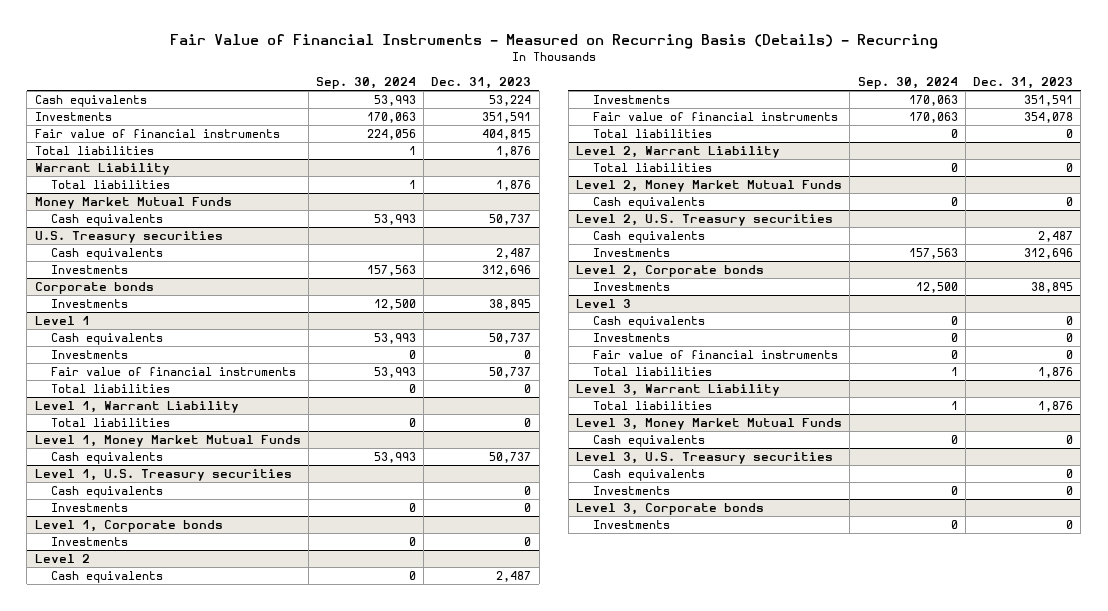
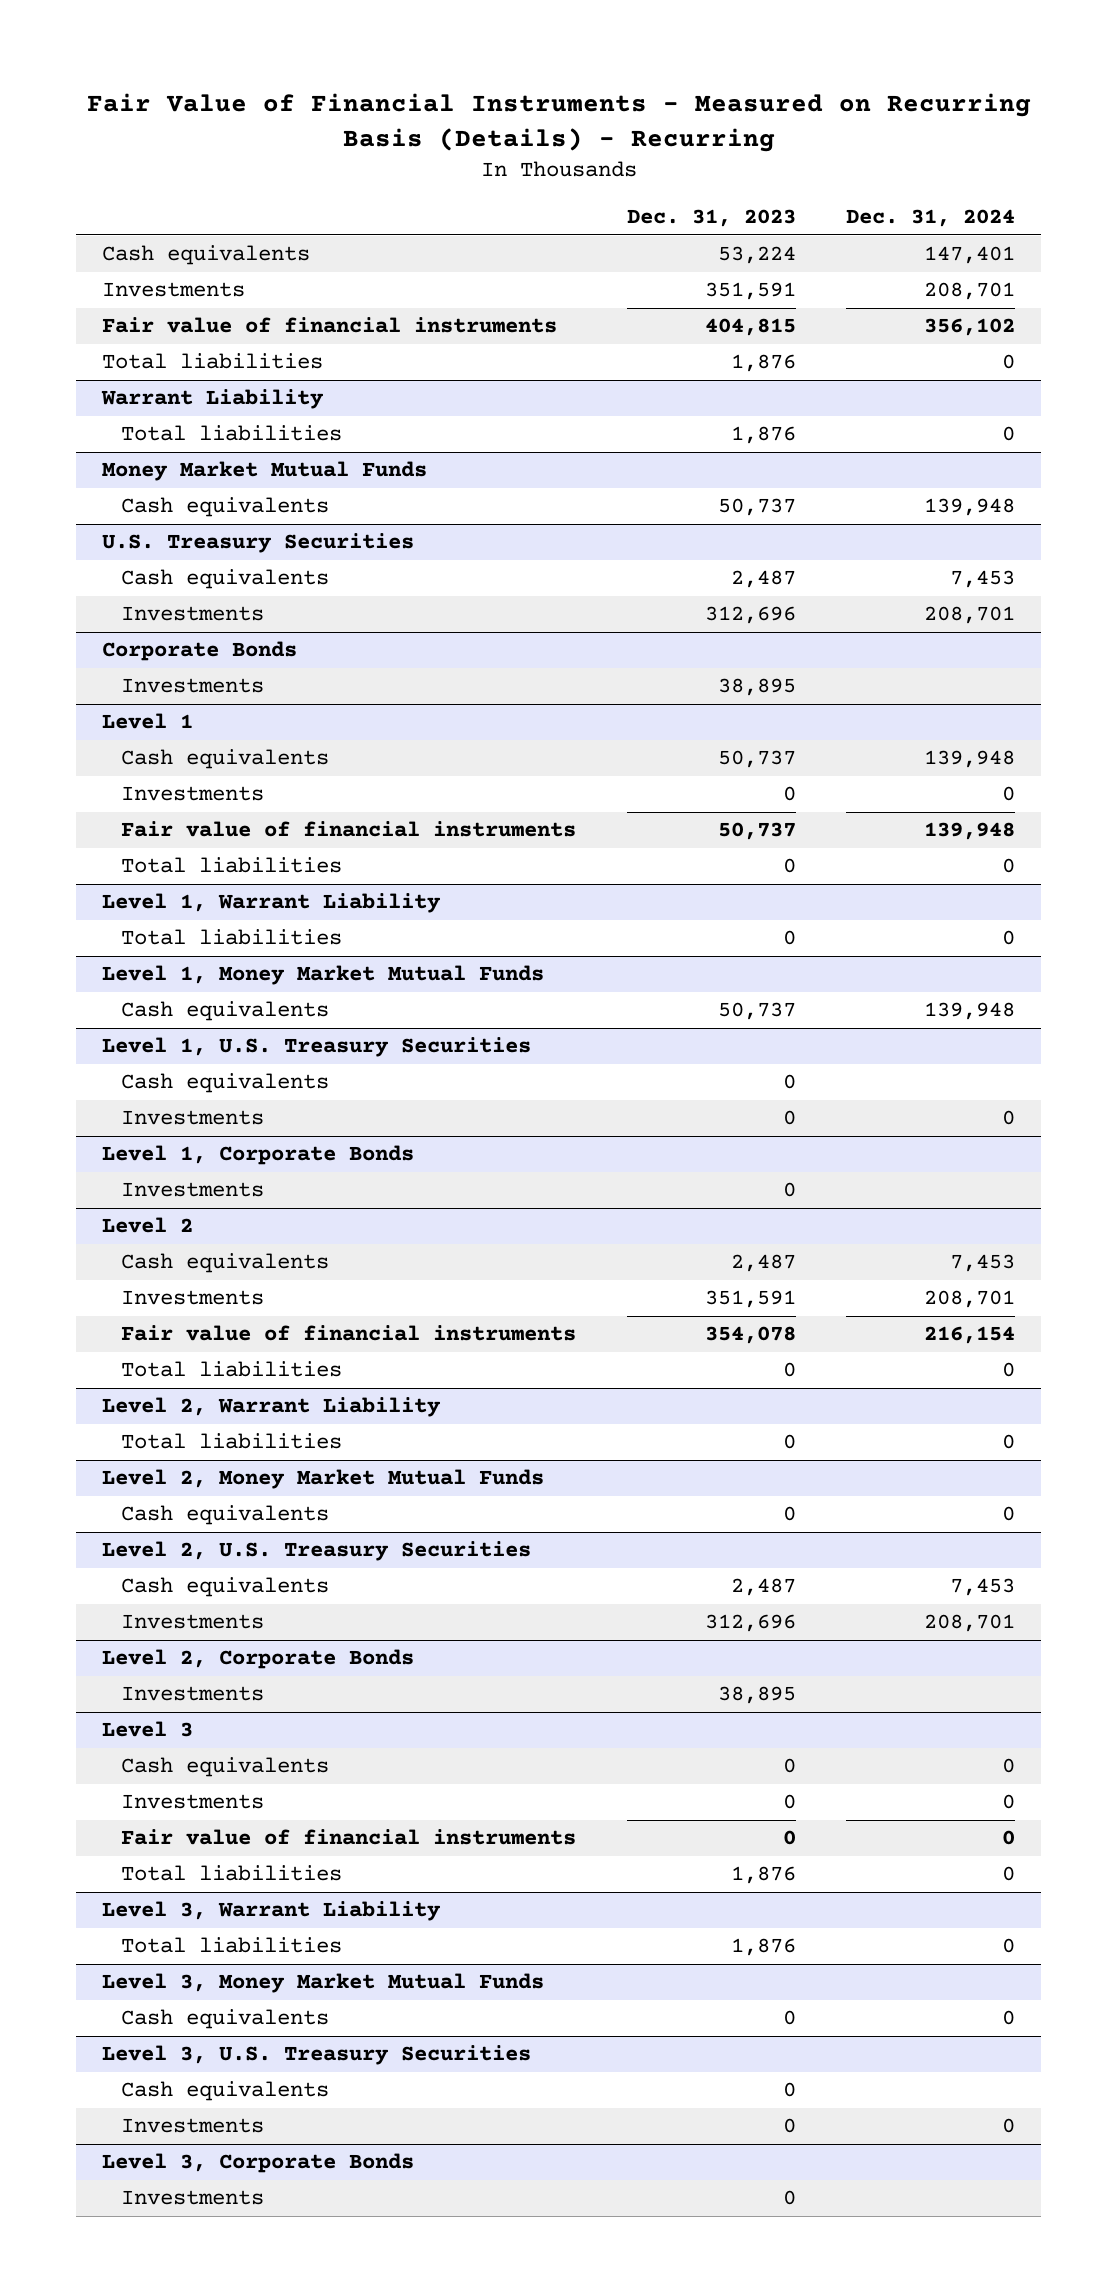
[315,76,416,89] Sep. 30, 2024 -> none
none -> [846,209,1016,228] Dec. 31, 2024
[34,231,223,244] U.S. Treasury securities -> [101,533,414,554] U.S. Treasury Securities
[34,282,154,295] Corporate bonds -> [101,641,297,662] Corporate Bonds
[34,469,292,482] Level 1, U.S. Treasury securities -> [101,1037,531,1058] Level 1, U.S. Treasury Securities
[34,520,223,533] Level 1, Corporate bonds -> [101,1145,414,1166] Level 1, Corporate Bonds
[576,214,834,227] Level 2, U.S. Treasury securities -> [101,1541,531,1562] Level 2, U.S. Treasury Securities
[576,265,765,278] Level 2, Corporate bonds -> [101,1649,414,1670] Level 2, Corporate Bonds
[576,452,834,465] Level 3, U.S. Treasury securities -> [101,2045,531,2066] Level 3, U.S. Treasury Securities
[576,503,765,516] Level 3, Corporate bonds -> [101,2153,414,2174] Level 3, Corporate Bonds

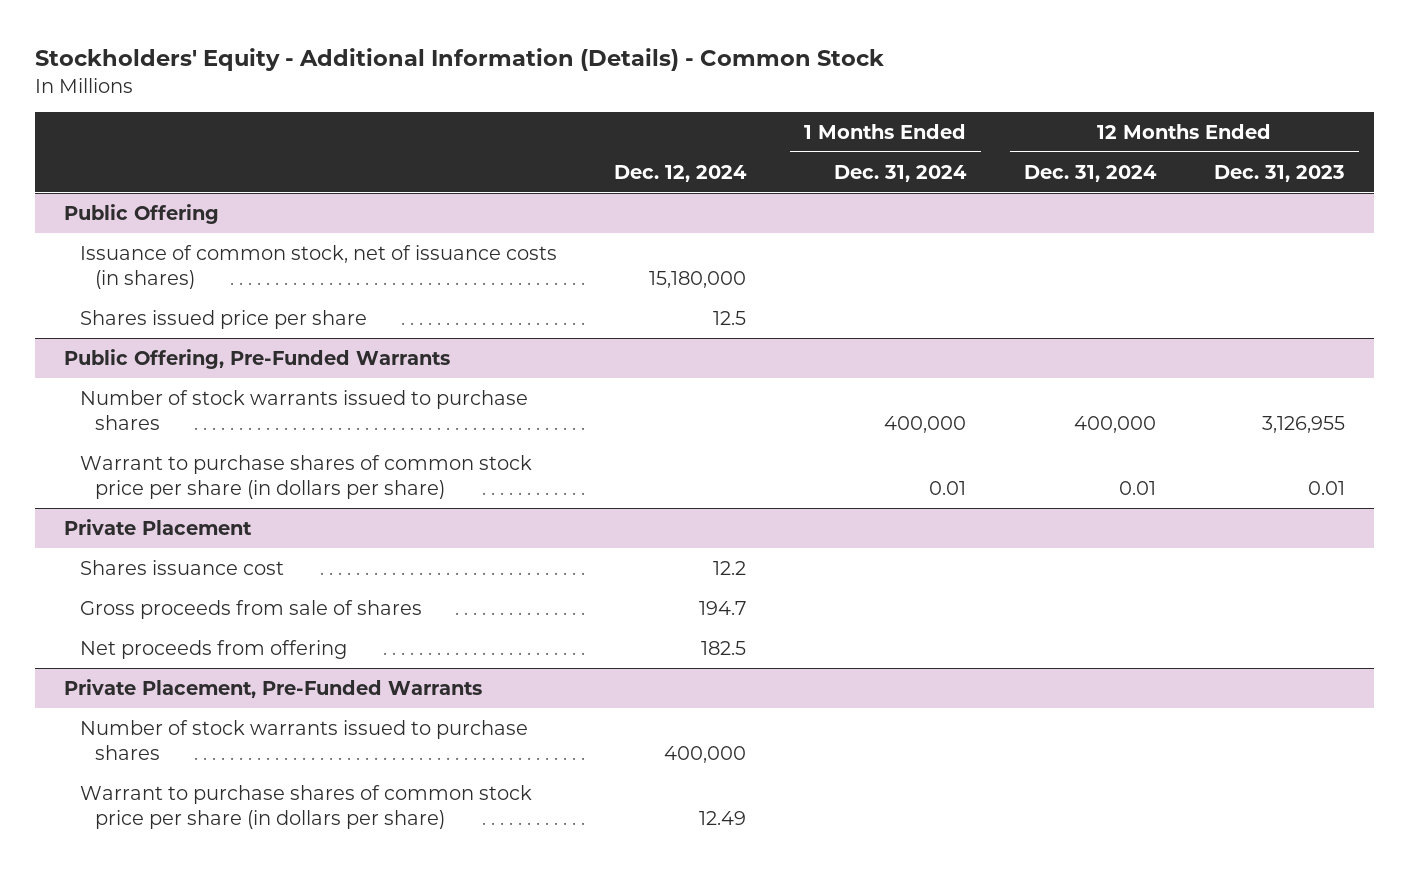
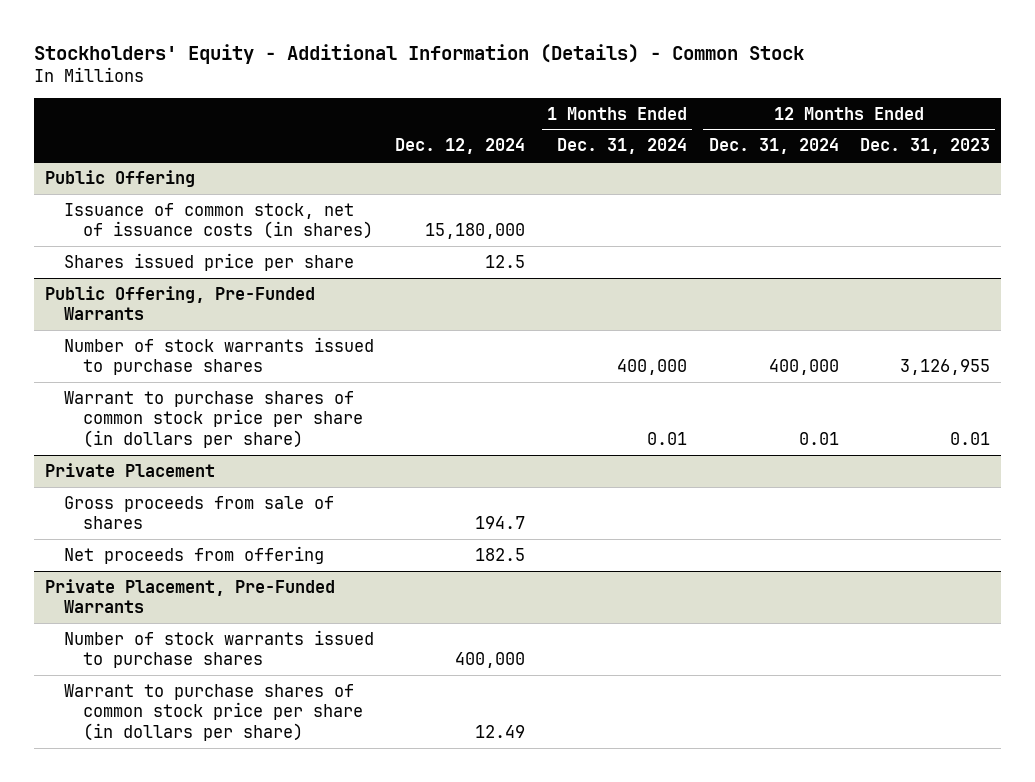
[79,559,284,575] Shares issuance cost -> none

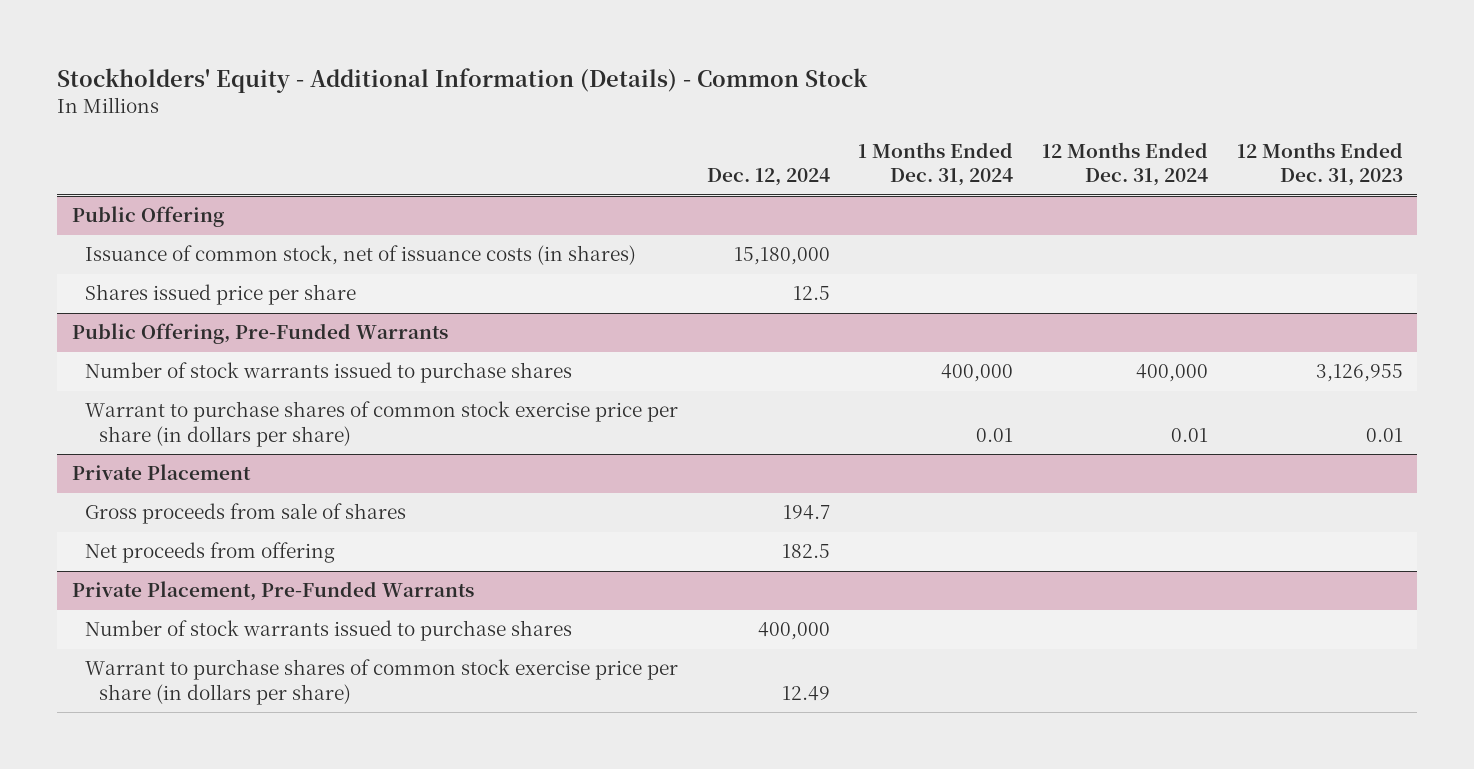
[63,390,363,448] Warrant to purchase shares of common stock price per share (in dollars per share) -> [85,401,679,447] Warrant to purchase shares of common stock exercise price per share (in dollars per share)
[63,683,363,741] Warrant to purchase shares of common stock price per share (in dollars per share) -> [85,659,679,705] Warrant to purchase shares of common stock exercise price per share (in dollars per share)

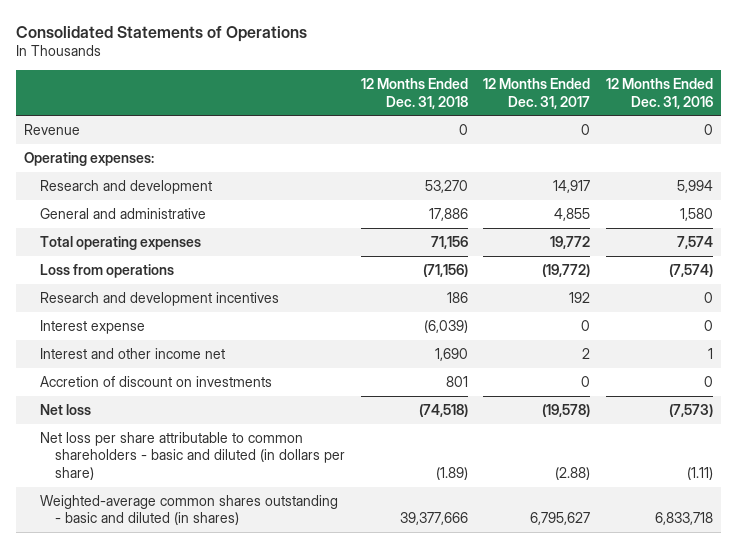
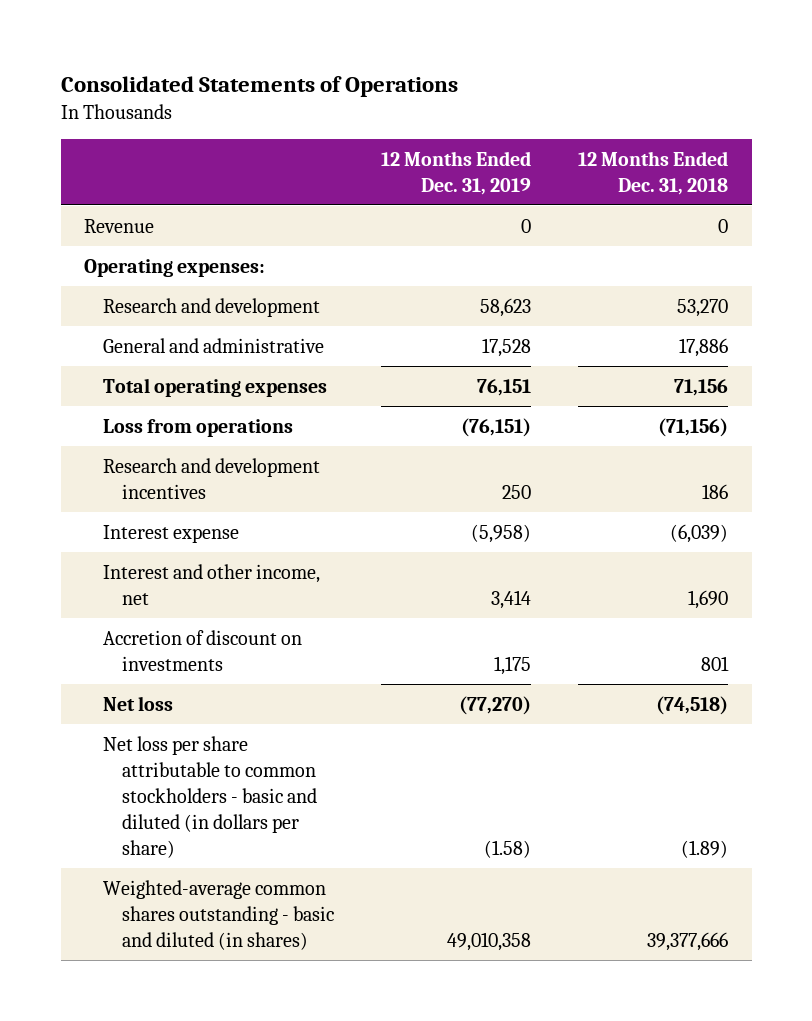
[483,78,591,109] 12 Months Ended Dec. 31, 2017 -> none
[606,78,714,109] 12 Months Ended Dec. 31, 2016 -> none
none -> [381,150,532,195] 12 Months Ended Dec. 31, 2019
[39,347,225,359] Interest and other income net -> [103,563,321,605] Interest and other income, net
[39,431,345,480] Net loss per share attributable to common shareholders - basic and diluted (in dollars per share) -> [103,735,317,859] Net loss per share attributable to common stockholders - basic and diluted (in dollars per share)

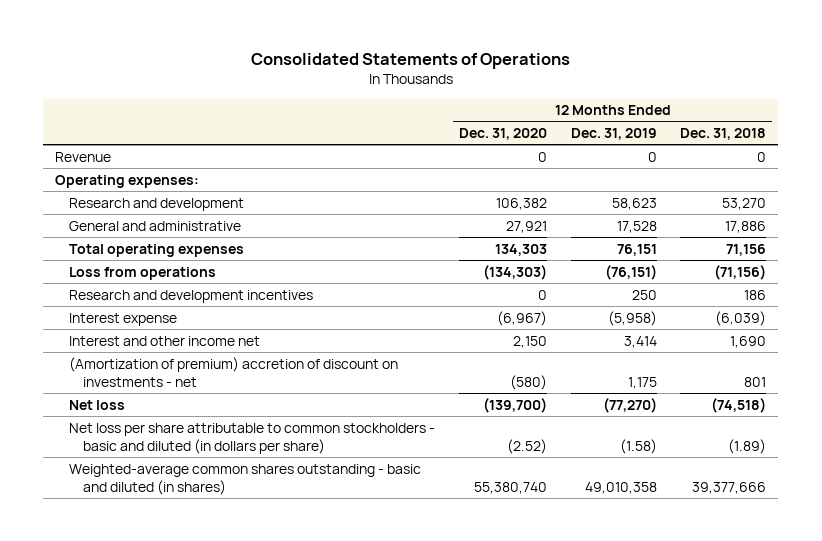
none -> [458,128,547,141] Dec. 31, 2020
[103,563,321,605] Interest and other income, net -> [69,335,261,346] Interest and other income net
[103,629,303,671] Accretion of discount on investments -> [69,356,399,388] (Amortization of premium) accretion of discount on investments - net

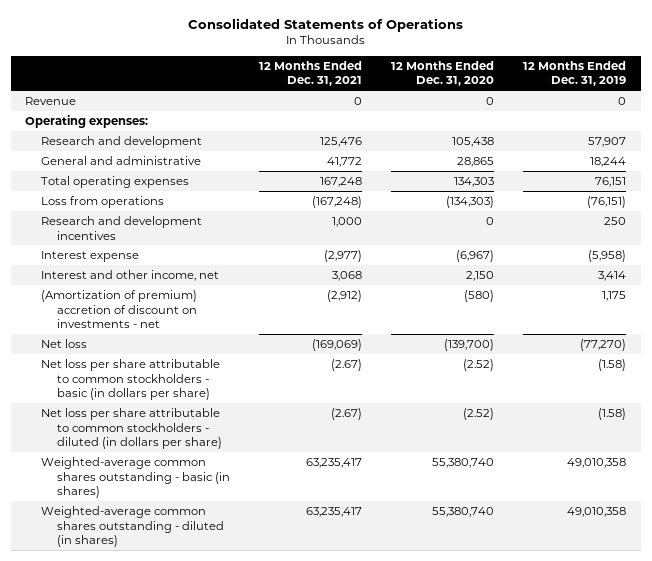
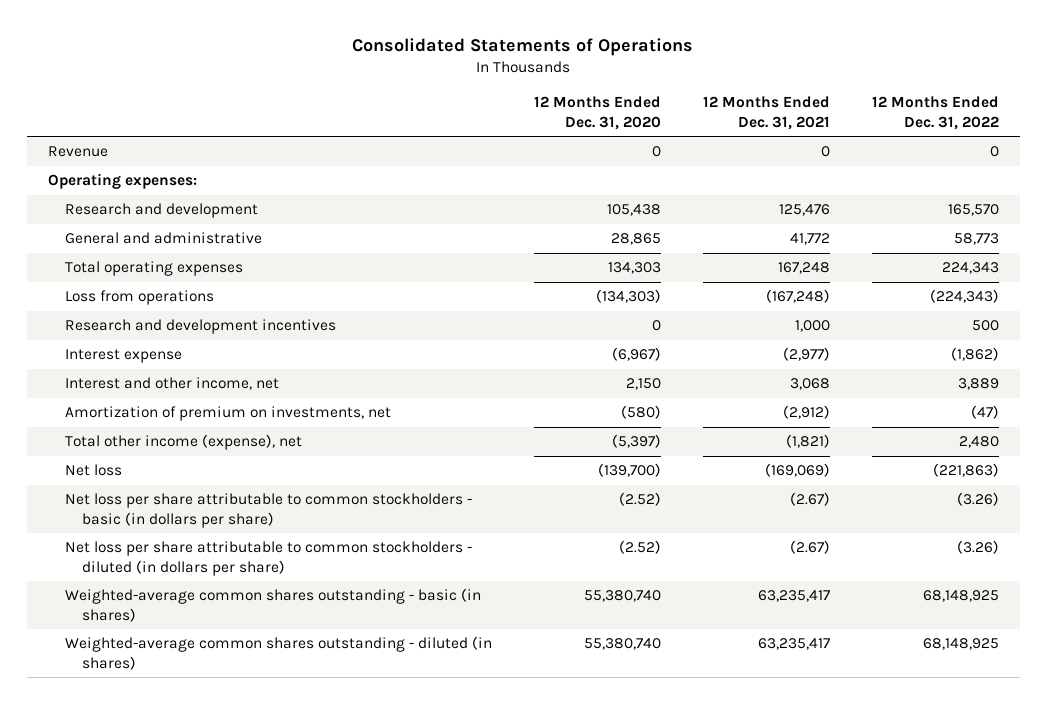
[523,60,627,87] 12 Months Ended Dec. 31, 2019 -> none
none -> [871,96,999,130] 12 Months Ended Dec. 31, 2022
[41,289,198,329] (Amortization of premium) accretion of discount on investments - net -> [64,406,391,422] Amortization of premium on investments, net
none -> [64,434,302,451] Total other income (expense), net

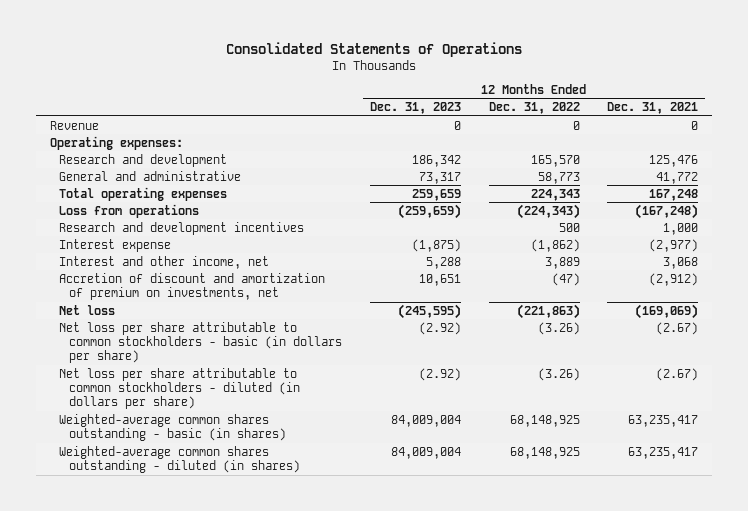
[533,96,661,130] 12 Months Ended Dec. 31, 2020 -> none
none -> [369,102,461,115] Dec. 31, 2023
[64,434,302,451] Total other income (expense), net -> none
[64,406,391,422] Amortization of premium on investments, net -> [59,272,326,301] Accretion of discount and amortization of premium on investments, net

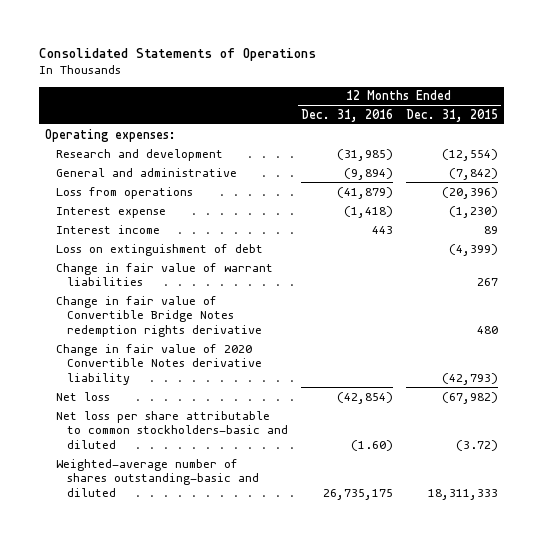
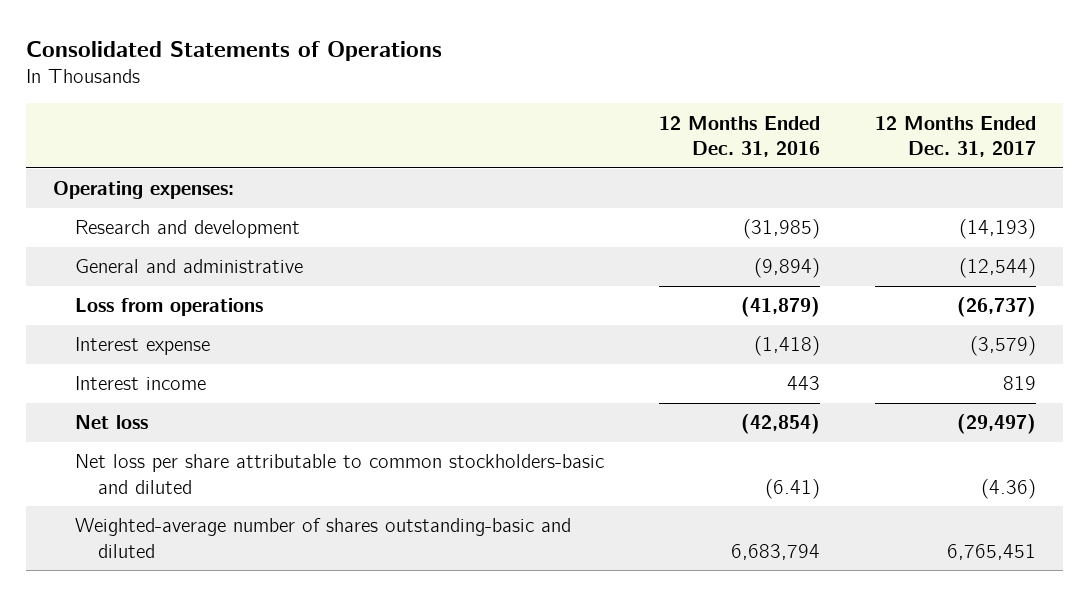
[405,108,498,122] Dec. 31, 2015 -> none
none -> [874,115,1036,157] 12 Months Ended Dec. 31, 2017
[56,243,264,256] Loss on extinguishment of debt -> none
[56,262,274,287] Change in fair value of warrant liabilities -> none
[56,295,263,337] Change in fair value of Convertible Bridge Notes redemption rights derivative -> none
[56,343,263,385] Change in fair value of 2020 Convertible Notes derivative liability -> none
[351,439,394,451] (1.60) -> [765,478,821,499] (6.41)
[323,488,394,500] 26,735,175 -> [731,543,821,560] 6,683,794

